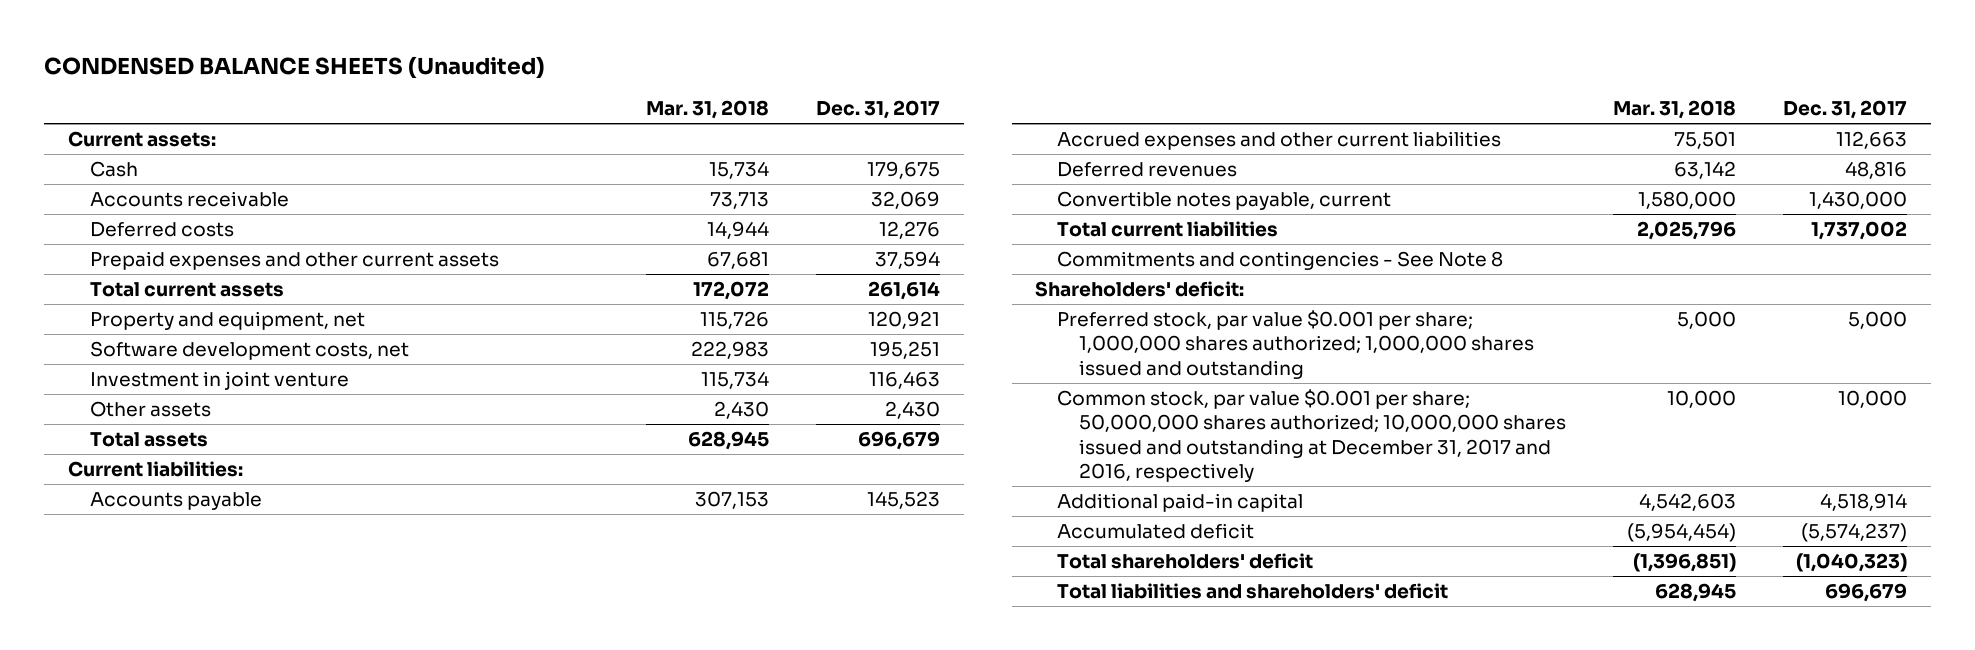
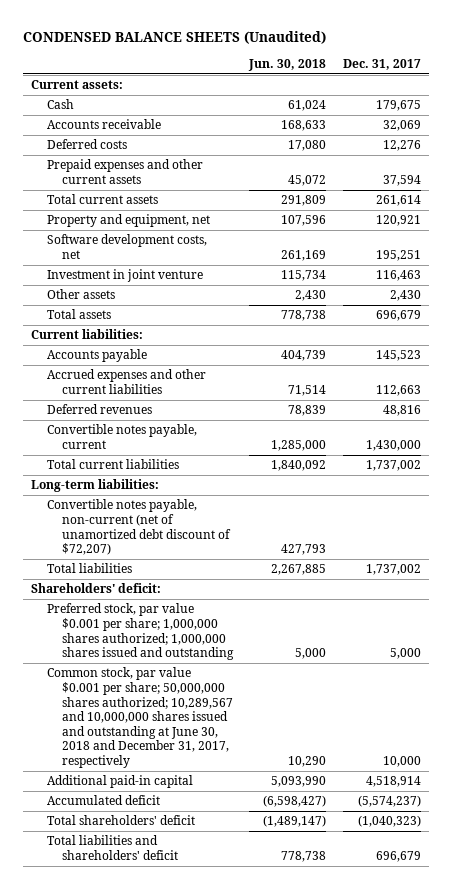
[645,99,769,119] Mar. 31, 2018 -> none
none -> [248,58,327,71] Jun. 30, 2018
[1056,250,1503,270] Commitments and contingencies - See Note 8 -> none
none -> [31,479,160,493] Long-term liabilities:
none -> [46,499,231,556] Convertible notes payable, non-current (net of unamortized debt discount of $72,207)
none -> [46,563,132,574] Total liabilities
[1056,388,1566,482] Common stock, par value $0.001 per share; 50,000,000 shares authorized; 10,000,000 shares issued and outstanding at December 31, 2017 and 2016, respectively -> [46,667,233,768] Common stock, par value $0.001 per share; 50,000,000 shares authorized; 10,289,567 and 10,000,000 shares issued and outstanding at June 30, 2018 and December 31, 2017, respectively

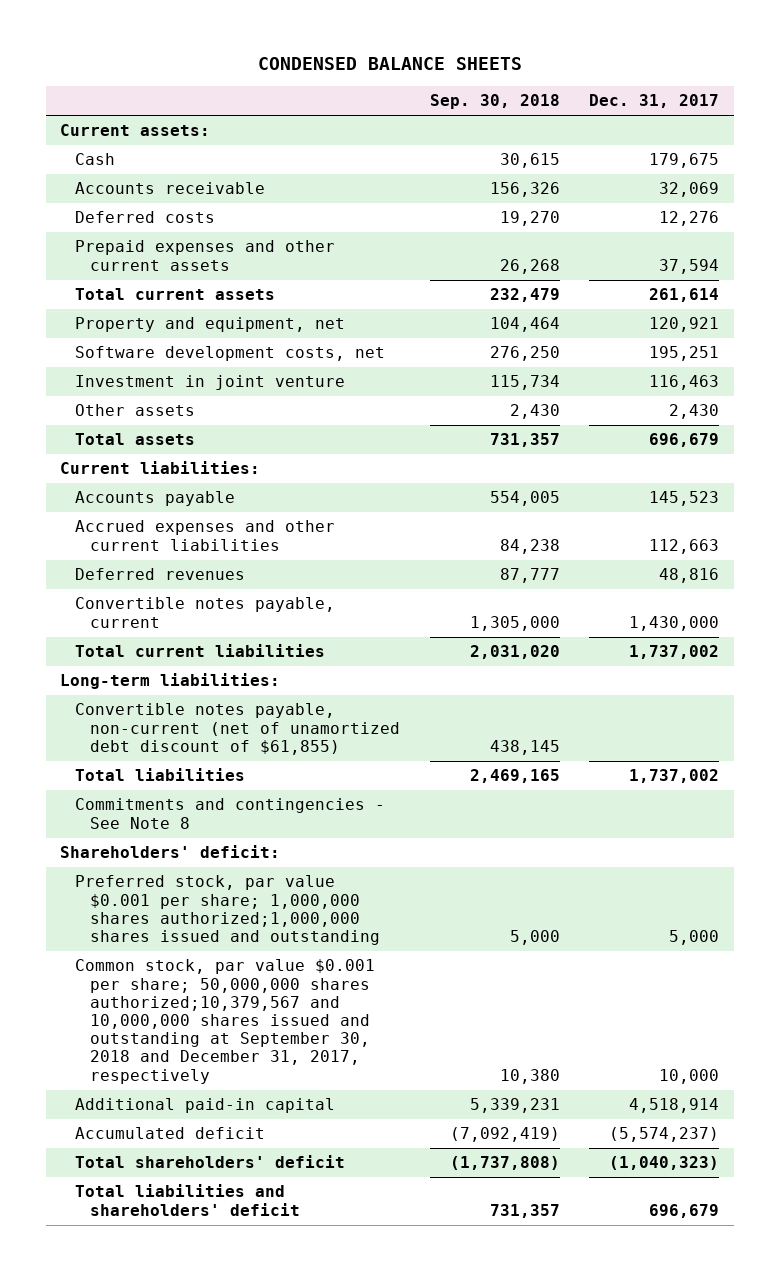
[23,30,327,44] CONDENSED BALANCE SHEETS (Unaudited) -> [257,56,522,70] CONDENSED BALANCE SHEETS
[248,58,327,71] Jun. 30, 2018 -> none
none -> [429,94,560,110] Sep. 30, 2018
[46,499,231,556] Convertible notes payable, non-current (net of unamortized debt discount of $72,207) -> [75,703,401,755] Convertible notes payable, non-current (net of unamortized debt discount of $61,855)
none -> [75,798,386,829] Commitments and contingencies - See Note 8
[46,603,234,661] Preferred stock, par value $0.001 per share; 1,000,000 shares authorized; 1,000,000 shares issued and outstanding -> [75,875,381,946] Preferred stock, par value $0.001 per share; 1,000,000 shares authorized;1,000,000 shares issued and outstanding
[46,667,233,768] Common stock, par value $0.001 per share; 50,000,000 shares authorized; 10,289,567 and 10,000,000 shares issued and outstanding at June 30, 2018 and December 31, 2017, respectively -> [75,959,376,1084] Common stock, par value $0.001 per share; 50,000,000 shares authorized;10,379,567 and 10,000,000 shares issued and outstanding at September 30, 2018 and December 31, 2017, respectively

